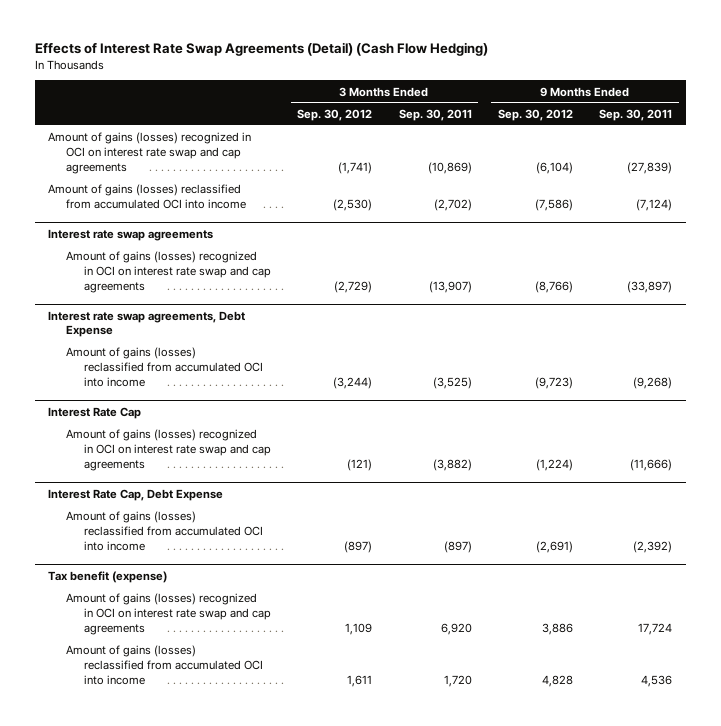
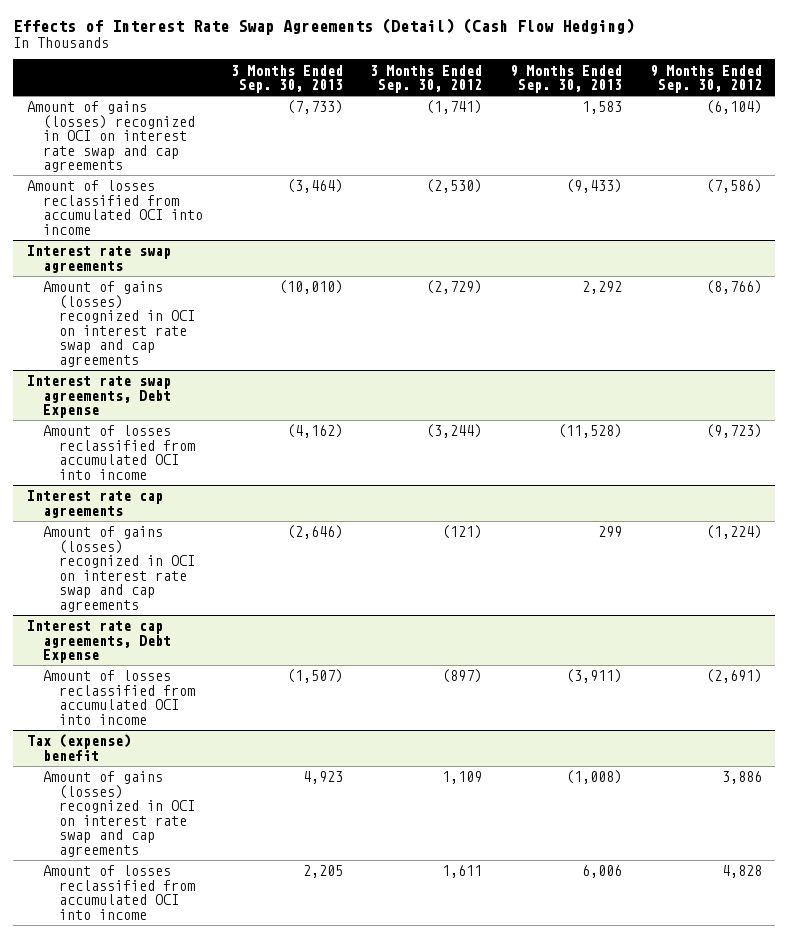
[398,108,472,121] Sep. 30, 2011 -> none
[599,108,673,121] Sep. 30, 2011 -> none
none -> [230,64,343,94] 3 Months Ended Sep. 30, 2013
none -> [509,64,622,94] 9 Months Ended Sep. 30, 2013
[48,184,247,210] Amount of gains (losses) reclassified from accumulated OCI into income -> [26,180,204,235] Amount of losses reclassified from accumulated OCI into income
[66,347,263,387] Amount of gains (losses) reclassified from accumulated OCI into income -> [43,425,196,480] Amount of losses reclassified from accumulated OCI into income
[48,406,142,419] Interest Rate Cap -> [26,490,163,518] Interest rate cap agreements
[48,488,224,501] Interest Rate Cap, Debt Expense -> [26,620,172,664] Interest rate cap agreements, Debt Expense
[66,511,263,551] Amount of gains (losses) reclassified from accumulated OCI into income -> [43,670,196,725] Amount of losses reclassified from accumulated OCI into income
[48,570,168,583] Tax benefit (expense) -> [26,734,131,761] Tax (expense) benefit
[66,645,263,685] Amount of gains (losses) reclassified from accumulated OCI into income -> [43,865,196,920] Amount of losses reclassified from accumulated OCI into income

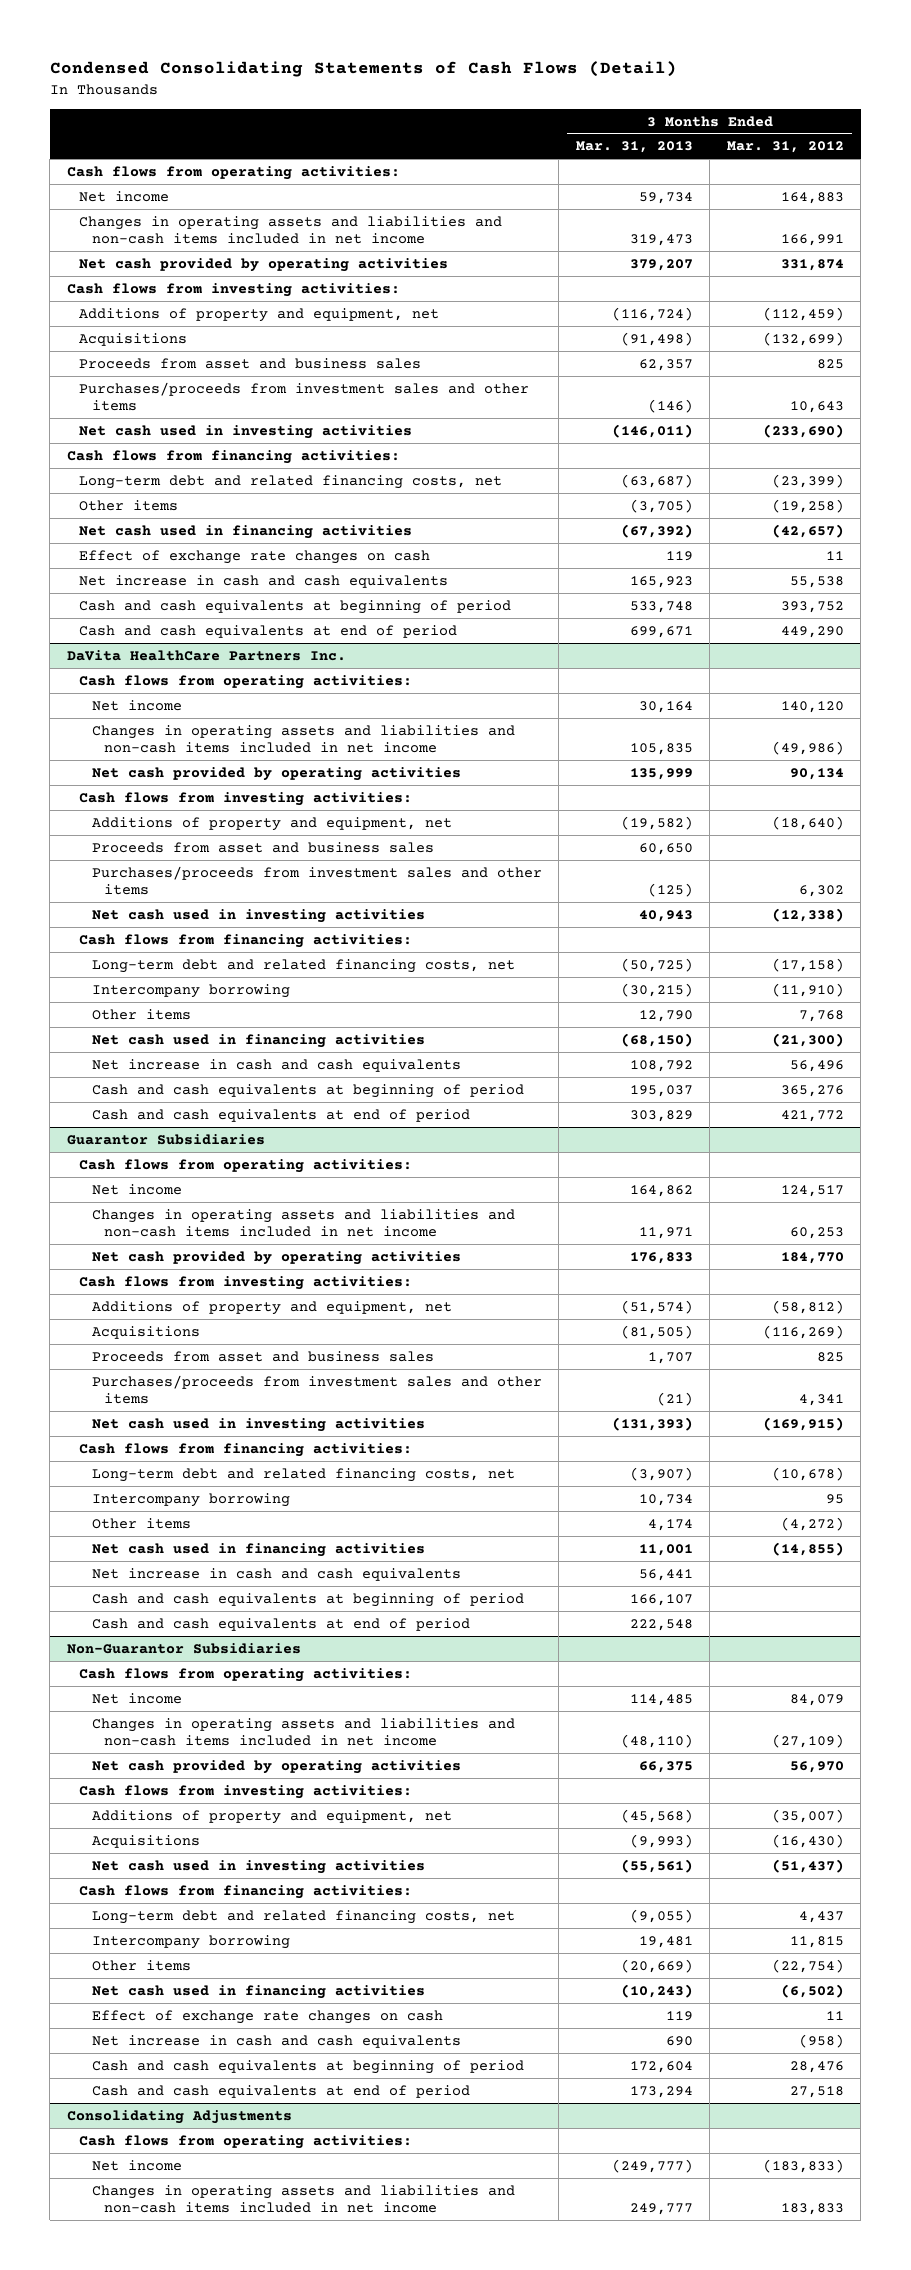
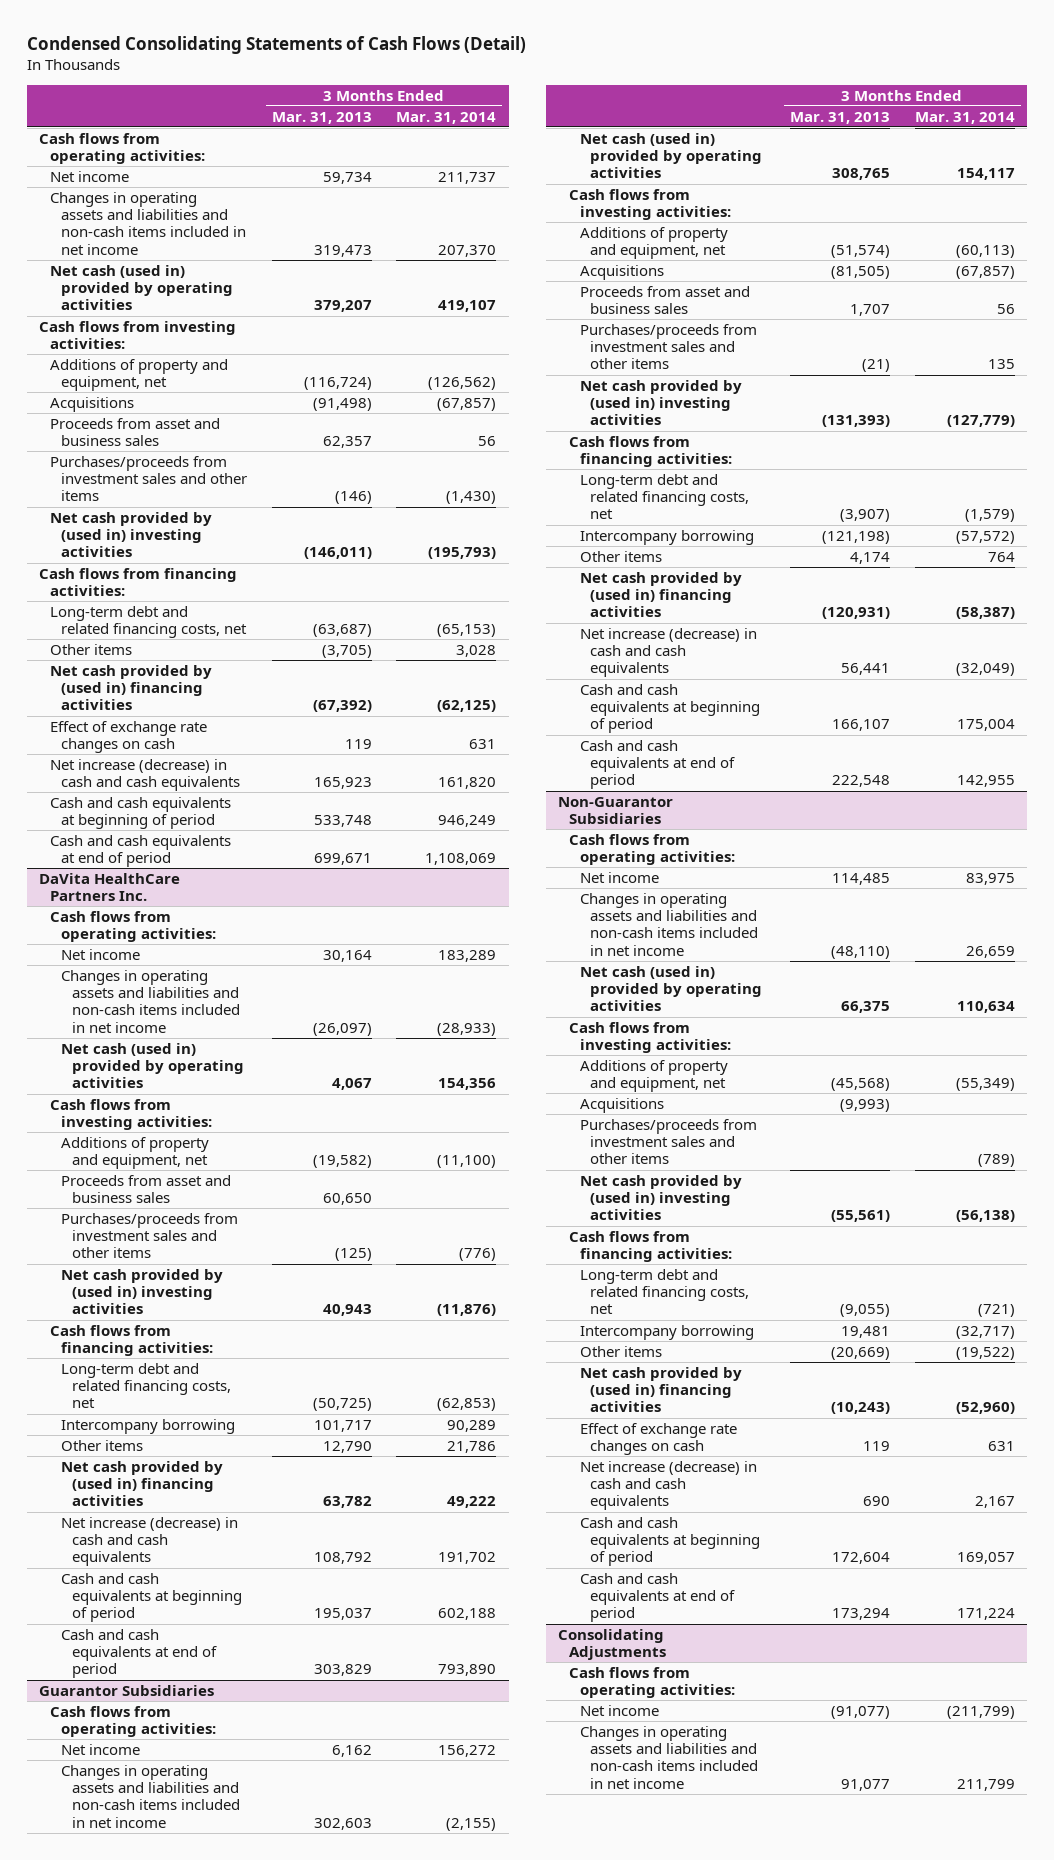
[726,141,844,154] Mar. 31, 2012 -> none
none -> [396,111,497,124] Mar. 31, 2014
[79,257,449,272] Net cash provided by operating activities -> [50,264,234,311] Net cash (used in) provided by operating activities
[79,424,413,439] Net cash used in investing activities -> [50,511,213,558] Net cash provided by (used in) investing activities
[79,524,413,539] Net cash used in financing activities -> [50,664,213,711] Net cash provided by (used in) financing activities
[79,574,449,588] Net increase in cash and cash equivalents -> [50,758,241,792] Net increase (decrease) in cash and cash equivalents
[629,743,693,756] 105,835 -> [312,1022,372,1036] (26,097)
[91,766,461,781] Net cash provided by operating activities -> [61,1042,244,1089] Net cash (used in) provided by operating activities
[629,767,693,780] 135,999 -> [331,1078,372,1091] 4,067
[91,908,425,923] Net cash used in investing activities -> [61,1268,224,1315] Net cash provided by (used in) investing activities
[620,982,693,997] (30,215) -> [313,1419,372,1432] 101,717
[91,1033,425,1048] Net cash used in financing activities -> [61,1460,224,1507] Net cash provided by (used in) financing activities
[620,1032,693,1047] (68,150) -> [322,1496,372,1509] 63,782
[91,1058,461,1072] Net increase in cash and cash equivalents -> [61,1516,239,1567] Net increase (decrease) in cash and cash equivalents
[629,1184,693,1197] 164,862 -> [331,1744,372,1757] 6,162
[638,1227,693,1240] 11,971 -> [313,1817,372,1830] 302,603
[91,1250,461,1265] Net cash provided by operating activities -> [579,132,763,179] Net cash (used in) provided by operating activities
[629,1251,693,1264] 176,833 -> [832,168,891,181] 308,765
[91,1417,425,1432] Net cash used in investing activities -> [579,379,742,426] Net cash provided by (used in) investing activities
[638,1493,693,1506] 10,734 -> [822,530,891,544] (121,198)
[91,1542,425,1557] Net cash used in financing activities -> [579,571,742,618] Net cash provided by (used in) financing activities
[638,1543,693,1556] 11,001 -> [822,607,891,620] (120,931)
[91,1567,461,1581] Net increase in cash and cash equivalents -> [579,627,757,678] Net increase (decrease) in cash and cash equivalents
[91,1759,461,1774] Net cash provided by operating activities -> [579,965,763,1012] Net cash (used in) provided by operating activities
none -> [579,1118,757,1165] Purchases/proceeds from investment sales and other items
[91,1859,425,1874] Net cash used in investing activities -> [579,1174,742,1221] Net cash provided by (used in) investing activities
[91,1984,425,1999] Net cash used in financing activities -> [579,1366,742,1413] Net cash provided by (used in) financing activities
[91,2034,461,2048] Net increase in cash and cash equivalents -> [579,1460,757,1511] Net increase (decrease) in cash and cash equivalents
[611,2158,693,2173] (249,777) -> [831,1705,891,1719] (91,077)
[629,2203,693,2216] 249,777 -> [841,1778,891,1791] 91,077

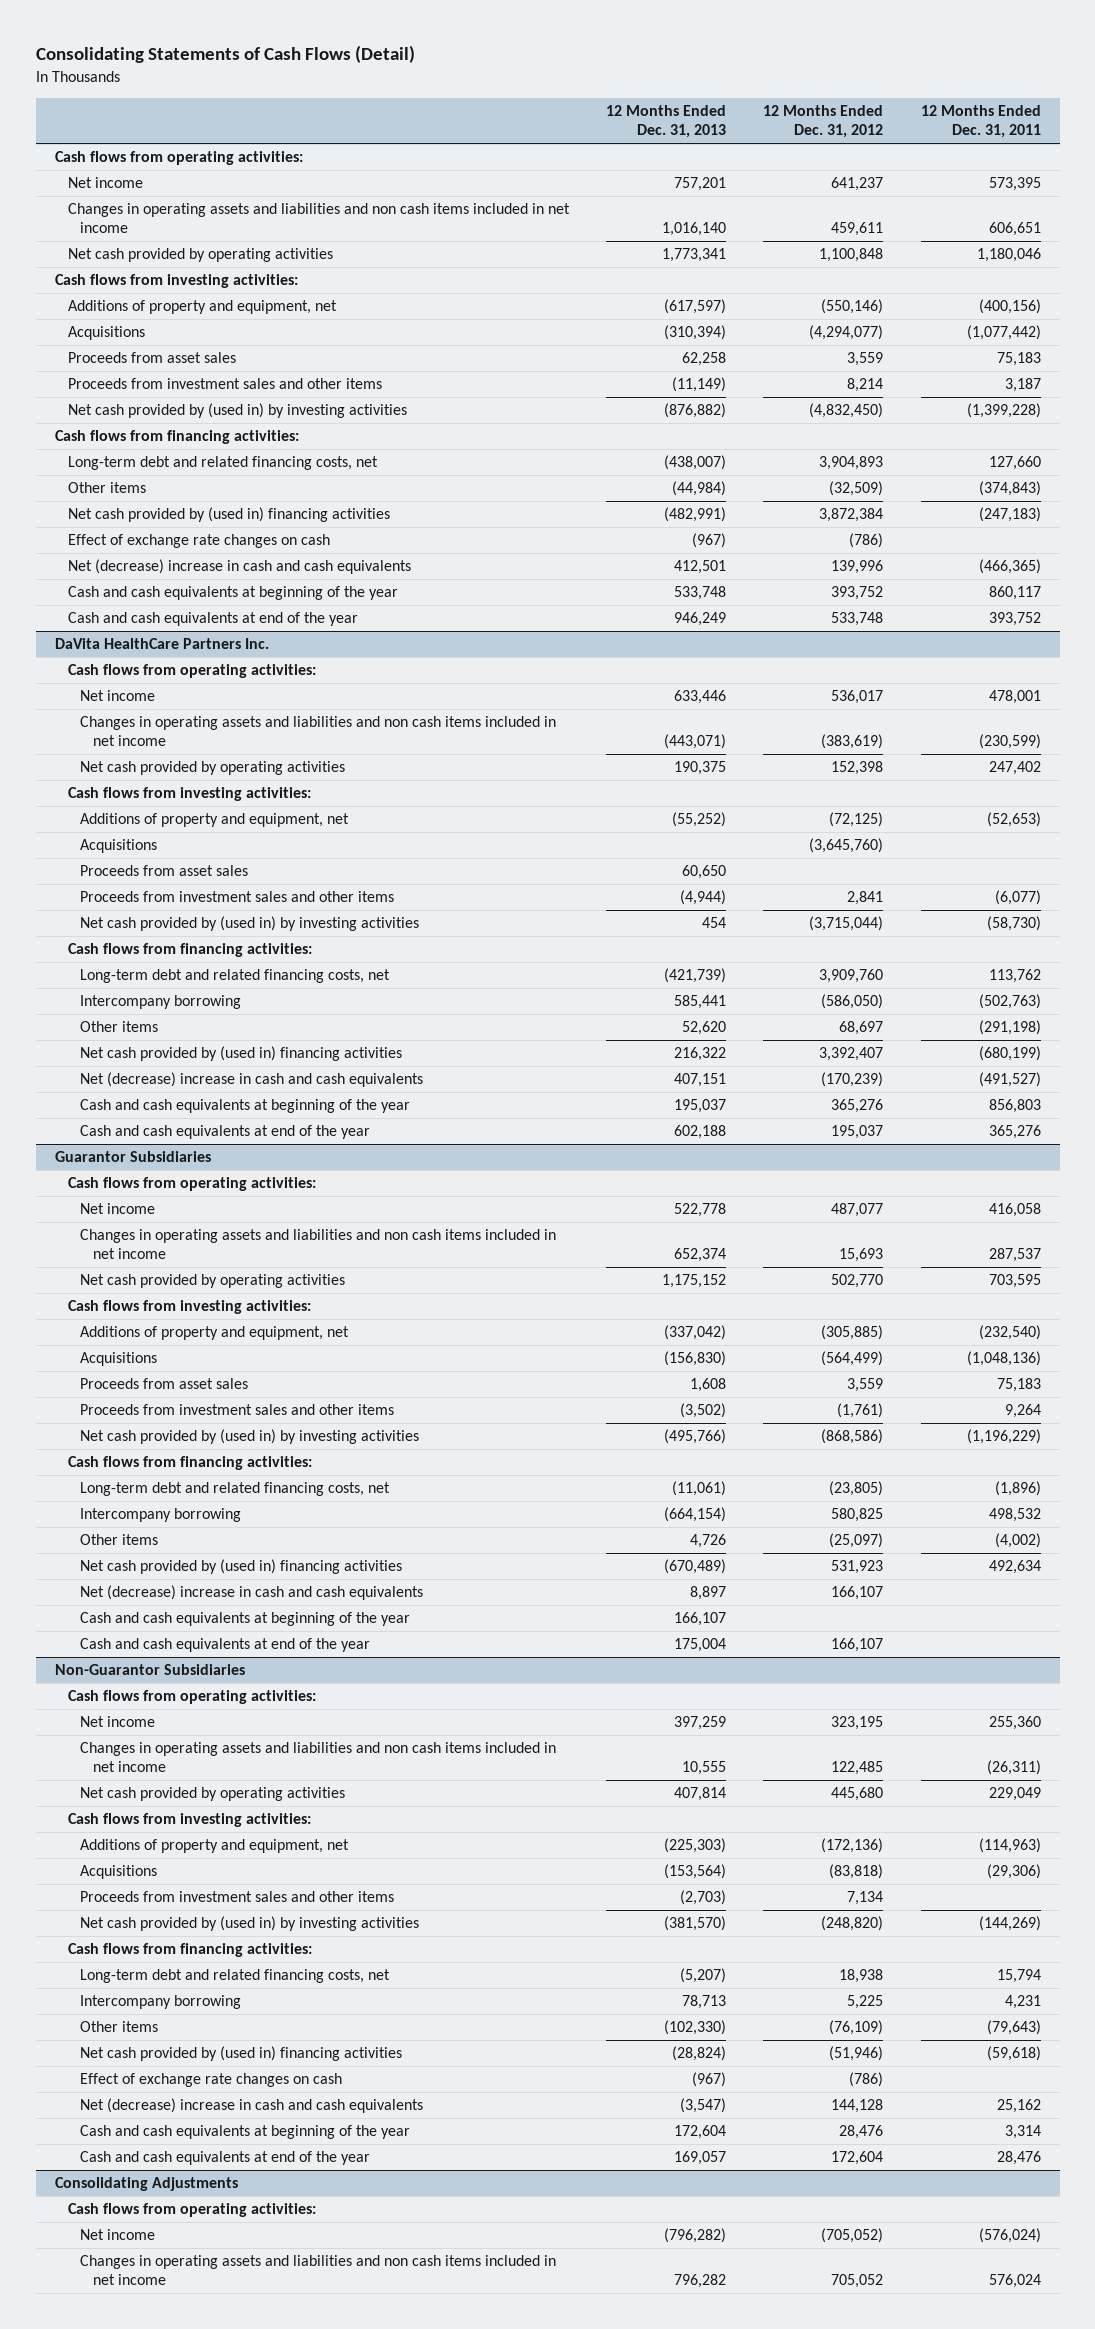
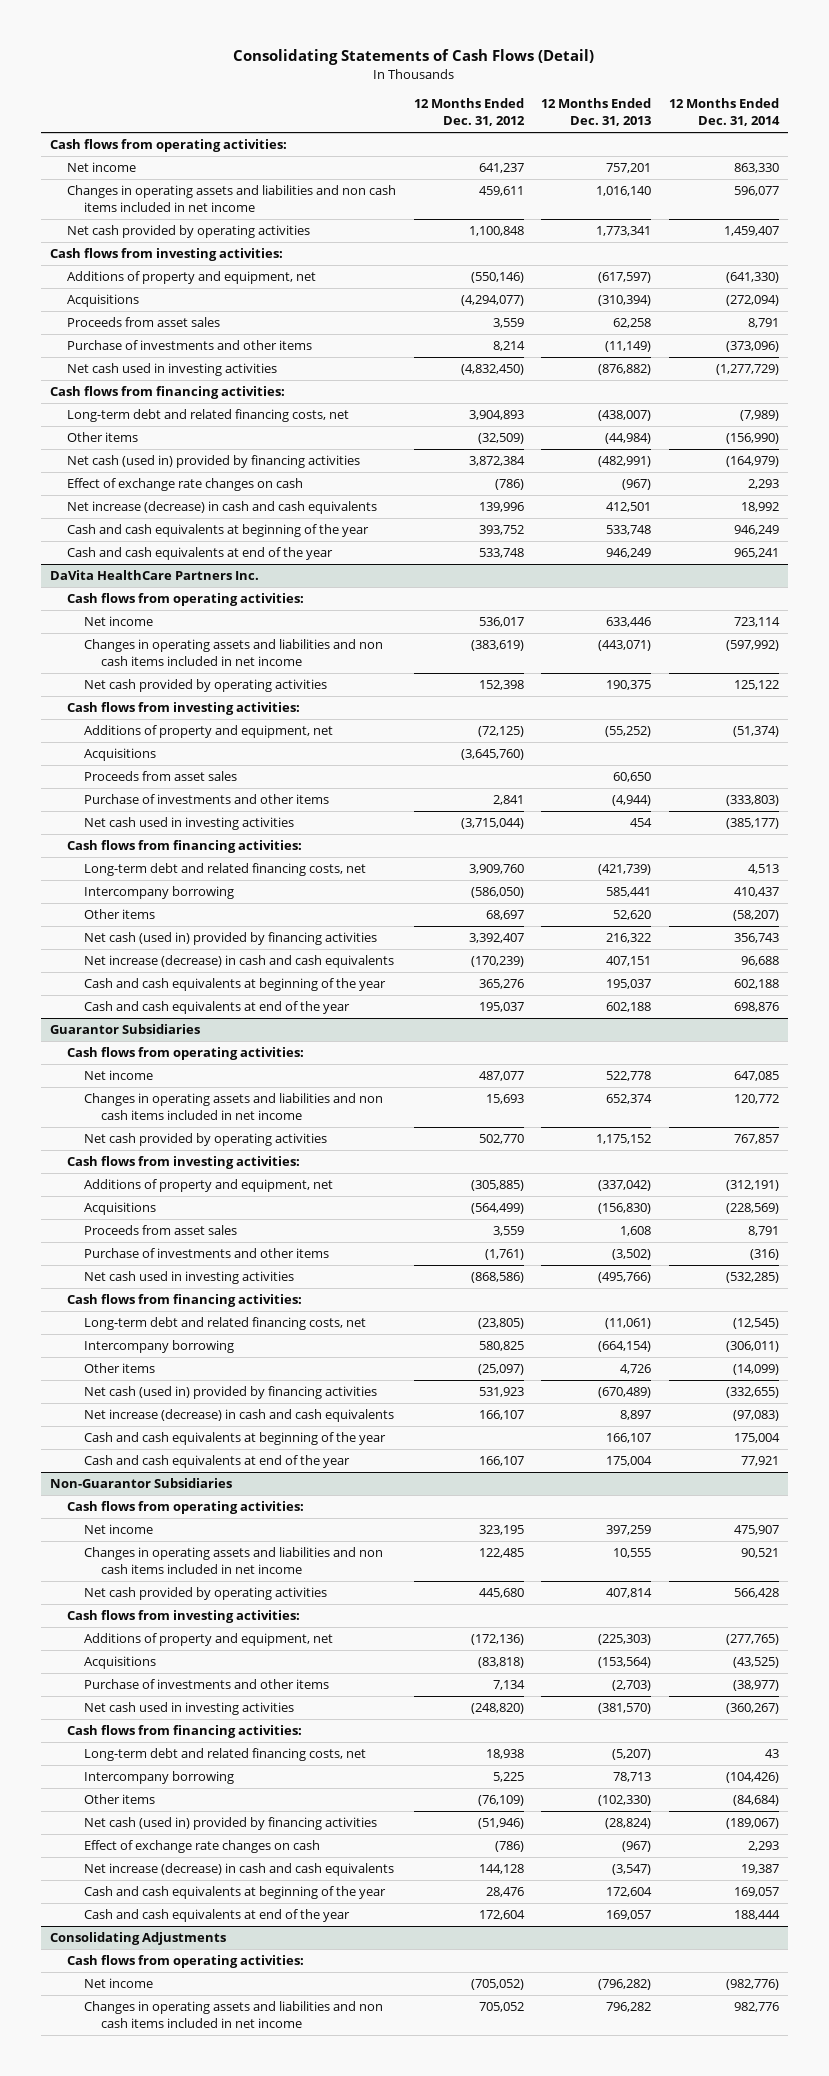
[920,105,1041,138] 12 Months Ended Dec. 31, 2011 -> none
none -> [668,98,780,127] 12 Months Ended Dec. 31, 2014
[67,378,382,390] Proceeds from investment sales and other items -> [66,340,312,351] Purchase of investments and other items
[67,403,407,419] Net cash provided by (used in) by investing activities -> [66,363,277,377] Net cash used in investing activities
[67,507,390,523] Net cash provided by (used in) financing activities -> [66,455,360,469] Net cash (used in) provided by financing activities
[67,559,411,575] Net (decrease) increase in cash and cash equivalents -> [66,501,377,515] Net increase (decrease) in cash and cash equivalents
[80,891,395,903] Proceeds from investment sales and other items -> [83,794,329,805] Purchase of investments and other items
[80,916,420,932] Net cash provided by (used in) by investing activities -> [83,817,294,831] Net cash used in investing activities
[80,1046,403,1062] Net cash provided by (used in) financing activities -> [83,932,377,946] Net cash (used in) provided by financing activities
[80,1072,424,1088] Net (decrease) increase in cash and cash equivalents -> [83,955,394,969] Net increase (decrease) in cash and cash equivalents
[80,1404,395,1416] Proceeds from investment sales and other items -> [83,1248,329,1259] Purchase of investments and other items
[80,1429,420,1445] Net cash provided by (used in) by investing activities -> [83,1271,294,1285] Net cash used in investing activities
[80,1559,403,1575] Net cash provided by (used in) financing activities -> [83,1386,377,1400] Net cash (used in) provided by financing activities
[80,1585,424,1601] Net (decrease) increase in cash and cash equivalents -> [83,1409,394,1423] Net increase (decrease) in cash and cash equivalents
[80,1891,395,1903] Proceeds from investment sales and other items -> [83,1679,329,1690] Purchase of investments and other items
[80,1916,420,1932] Net cash provided by (used in) by investing activities -> [83,1702,294,1716] Net cash used in investing activities
[80,2046,403,2062] Net cash provided by (used in) financing activities -> [83,1817,377,1831] Net cash (used in) provided by financing activities
[80,2098,424,2114] Net (decrease) increase in cash and cash equivalents -> [83,1863,394,1877] Net increase (decrease) in cash and cash equivalents

